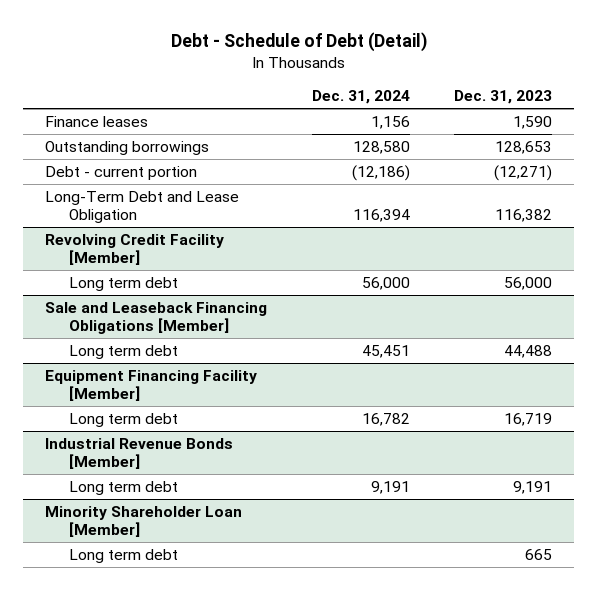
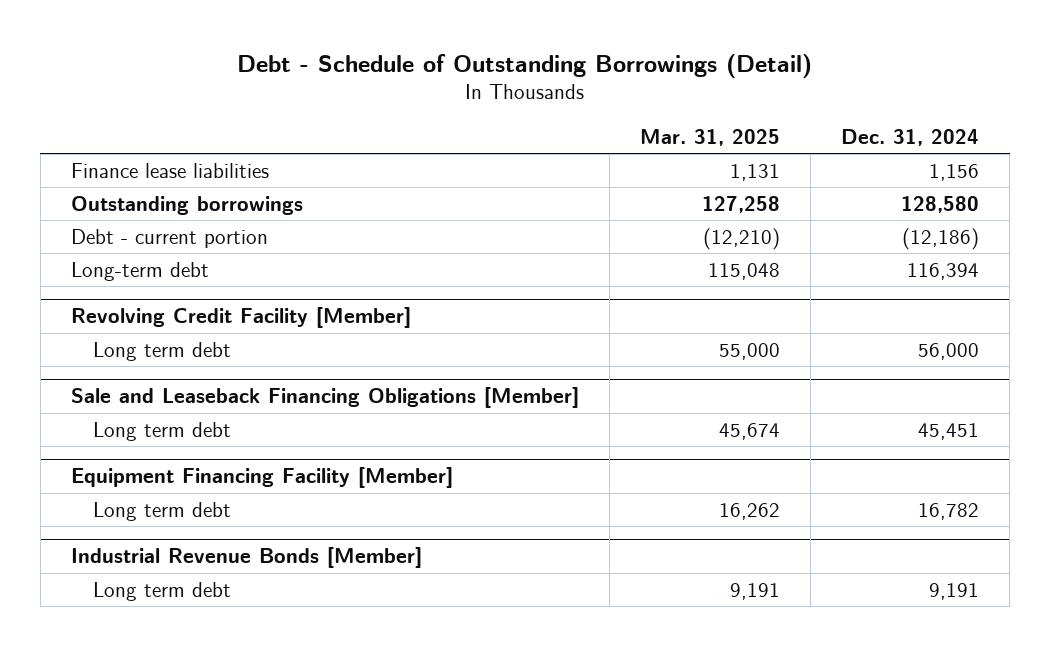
[170,31,427,52] Debt - Schedule of Debt (Detail) -> [236,53,812,78] Debt - Schedule of Outstanding Borrowings (Detail)
[454,89,553,104] Dec. 31, 2023 -> none
none -> [639,128,780,146] Mar. 31, 2025
[45,115,149,127] Finance leases -> [70,162,269,178] Finance lease liabilities
[45,190,240,224] Long-Term Debt and Lease Obligation -> [70,261,209,281] Long-term debt
[45,505,243,538] Minority Shareholder Loan [Member] -> none
[69,548,179,563] Long term debt -> none

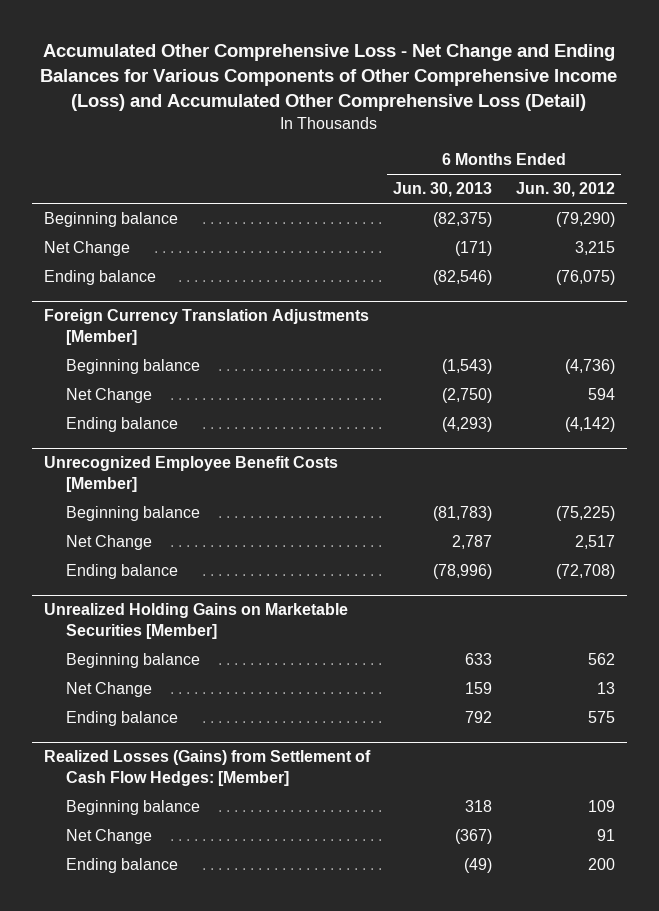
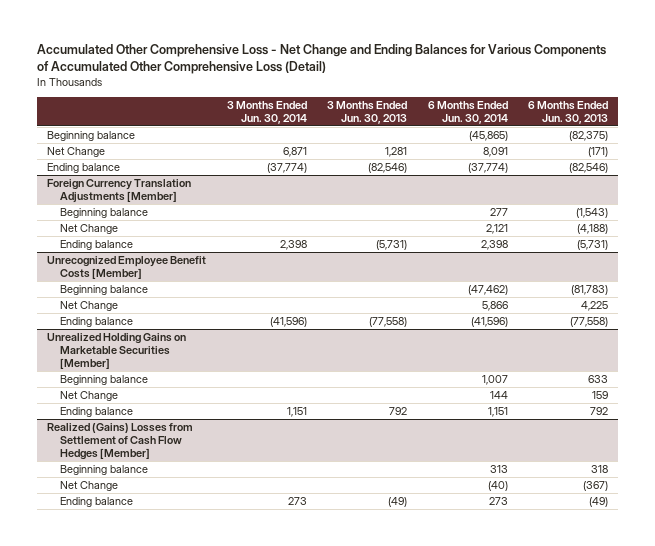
[40,44,618,112] Accumulated Other Comprehensive Loss - Net Change and Ending Balances for Various Components of Other Comprehensive Income (Loss) and Accumulated Other Comprehensive Loss (Detail) -> [37,44,607,75] Accumulated Other Comprehensive Loss - Net Change and Ending Balances for Various Components of Accumulated Other Comprehensive Loss (Detail)
[515,182,615,198] Jun. 30, 2012 -> none
none -> [226,101,307,124] 3 Months Ended Jun. 30, 2014
none -> [327,101,408,124] 3 Months Ended Jun. 30, 2013
none -> [427,101,508,124] 6 Months Ended Jun. 30, 2014
[442,388,493,404] (2,750) -> [576,224,608,235] (4,188)
[442,417,493,433] (4,293) -> [576,240,608,251] (5,731)
[452,535,493,550] 2,787 -> [580,301,608,312] 4,225
[433,564,493,580] (78,996) -> [569,317,608,328] (77,558)
[43,750,371,787] Realized Losses (Gains) from Settlement of Cash Flow Hedges: [Member] -> [47,423,194,460] Realized (Gains) Losses from Settlement of Cash Flow Hedges [Member]

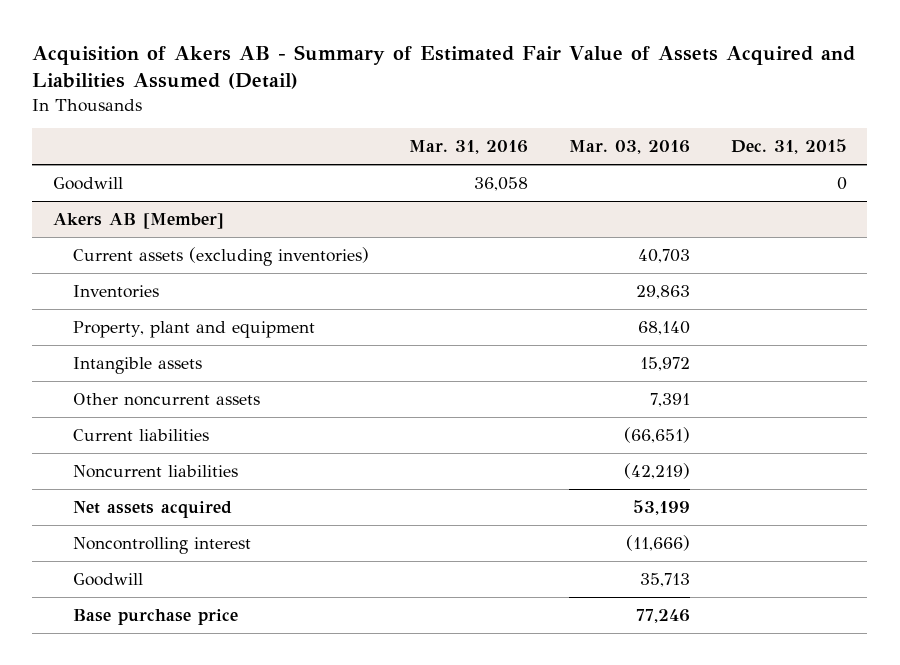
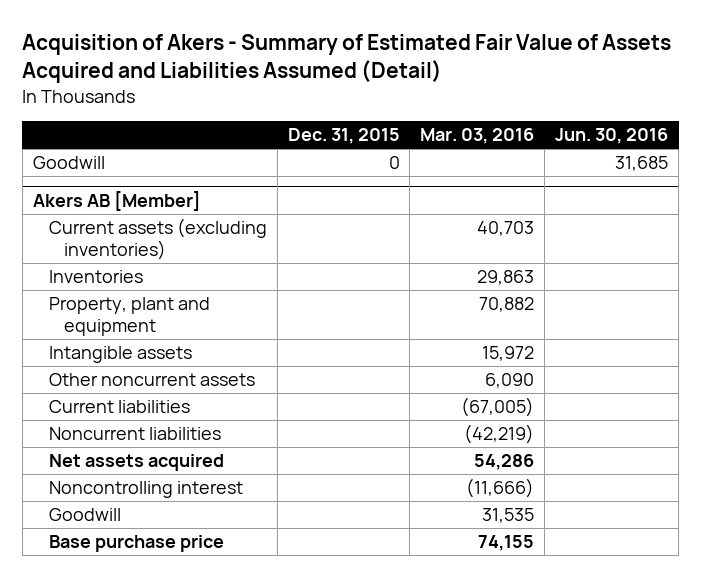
[32,44,856,90] Acquisition of Akers AB - Summary of Estimated Fair Value of Assets Acquired and Liabilities Assumed (Detail) -> [22,34,672,84] Acquisition of Akers - Summary of Estimated Fair Value of Assets Acquired and Liabilities Assumed (Detail)
[409,140,529,155] Mar. 31, 2016 -> none
none -> [555,128,669,145] Jun. 30, 2016
[638,320,691,335] 68,140 -> [479,297,535,313] 70,882
[650,392,691,407] 7,391 -> [485,373,535,389] 6,090
[624,426,691,443] (66,651) -> [461,397,535,418] (67,005)
[633,499,691,515] 53,199 -> [474,454,535,471] 54,286
[640,572,691,587] 35,713 -> [482,508,535,524] 31,535
[636,608,691,623] 77,246 -> [478,535,535,552] 74,155

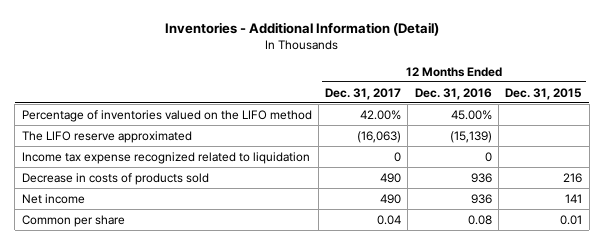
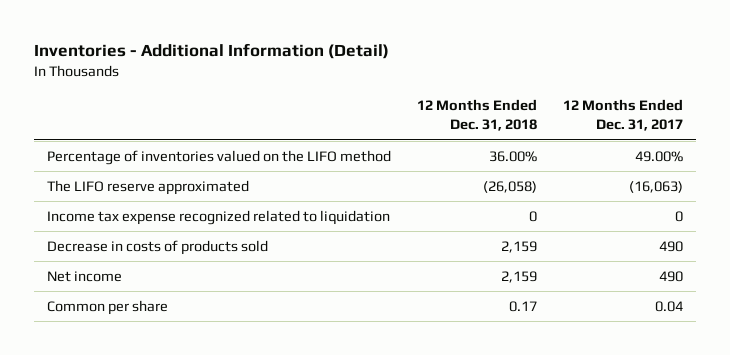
[414,87,492,100] Dec. 31, 2016 -> none
[505,87,583,100] Dec. 31, 2015 -> none
none -> [417,99,538,132] 12 Months Ended Dec. 31, 2018
[360,109,402,120] 42.00% -> [635,150,684,162] 49.00%

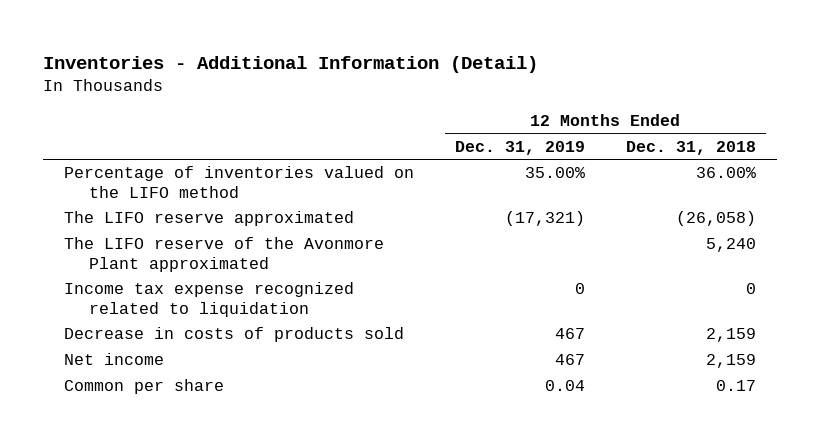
[563,99,684,132] 12 Months Ended Dec. 31, 2017 -> none
none -> [454,140,585,155] Dec. 31, 2019
none -> [63,237,384,272] The LIFO reserve of the Avonmore Plant approximated

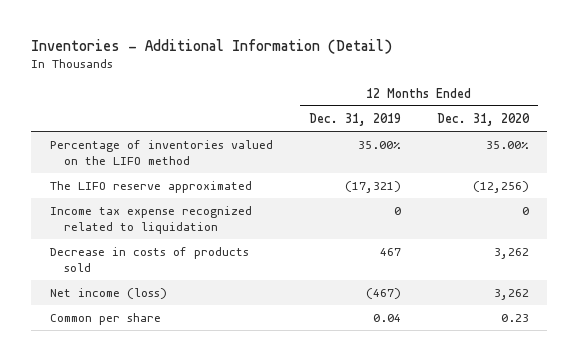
[626,140,757,155] Dec. 31, 2018 -> none
none -> [437,112,531,126] Dec. 31, 2020
[63,237,384,272] The LIFO reserve of the Avonmore Plant approximated -> none
[63,353,164,366] Net income -> [49,287,167,299] Net income (loss)
[554,354,585,366] 467 -> [365,287,401,299] (467)

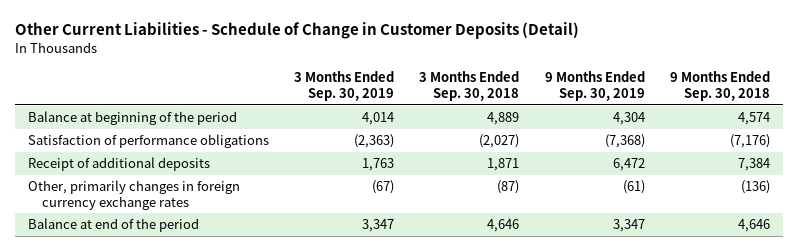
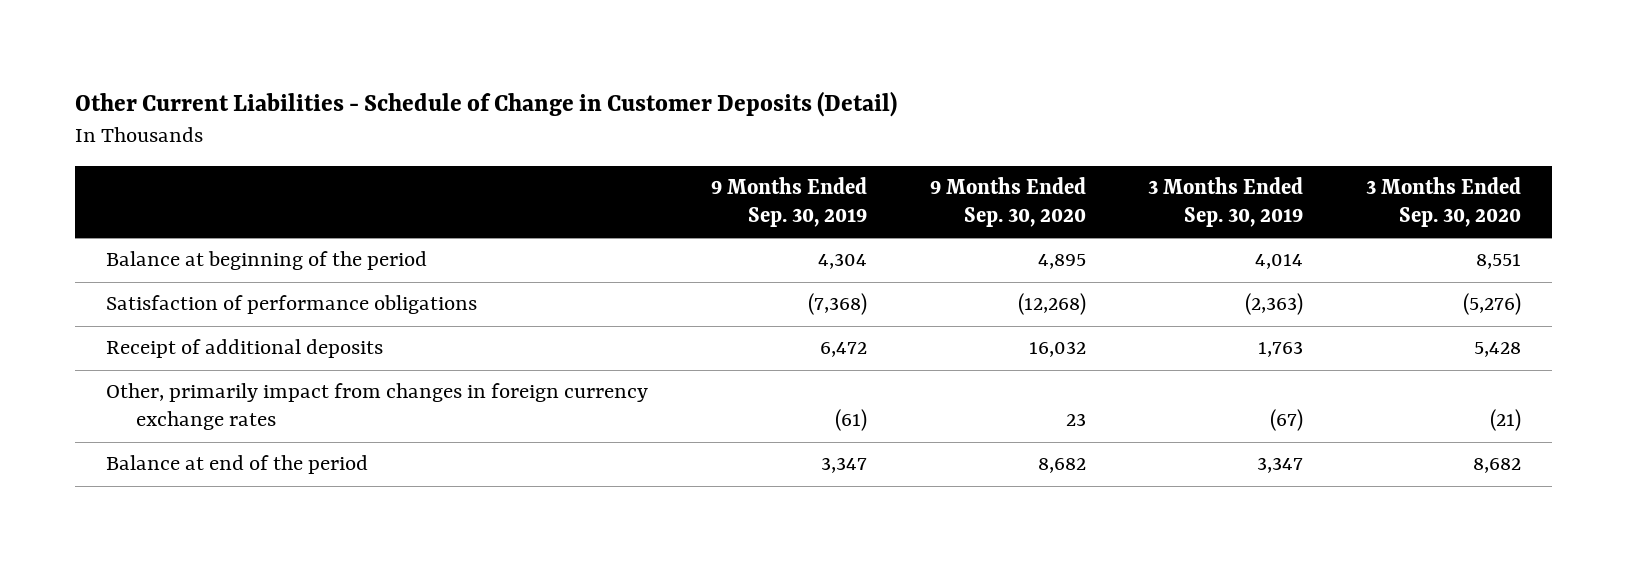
[419,71,520,102] 3 Months Ended Sep. 30, 2018 -> none
[670,71,771,102] 9 Months Ended Sep. 30, 2018 -> none
none -> [929,177,1086,228] 9 Months Ended Sep. 30, 2020
none -> [1365,177,1521,228] 3 Months Ended Sep. 30, 2020
[27,180,240,210] Other, primarily changes in foreign currency exchange rates -> [106,383,649,431] Other, primarily impact from changes in foreign currency exchange rates

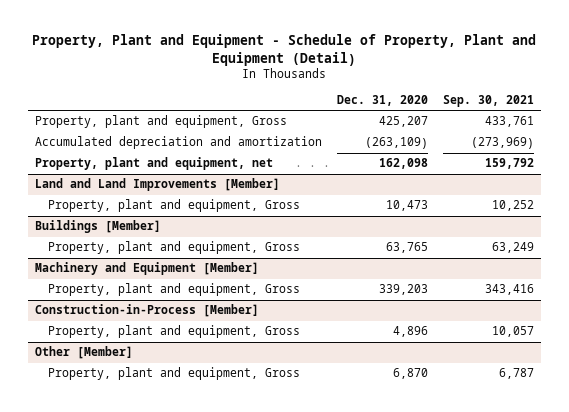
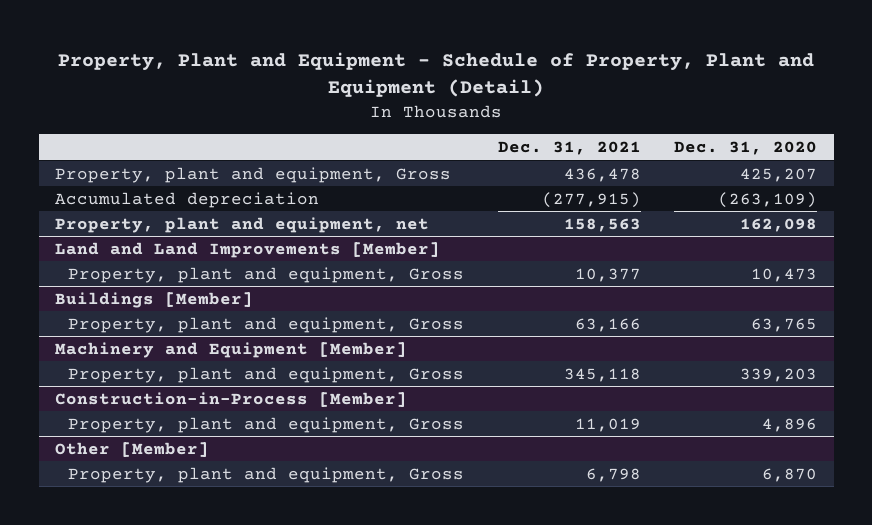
[442,95,534,108] Sep. 30, 2021 -> none
none -> [497,141,641,156] Dec. 31, 2021
[35,136,323,150] Accumulated depreciation and amortization -> [55,191,320,208] Accumulated depreciation

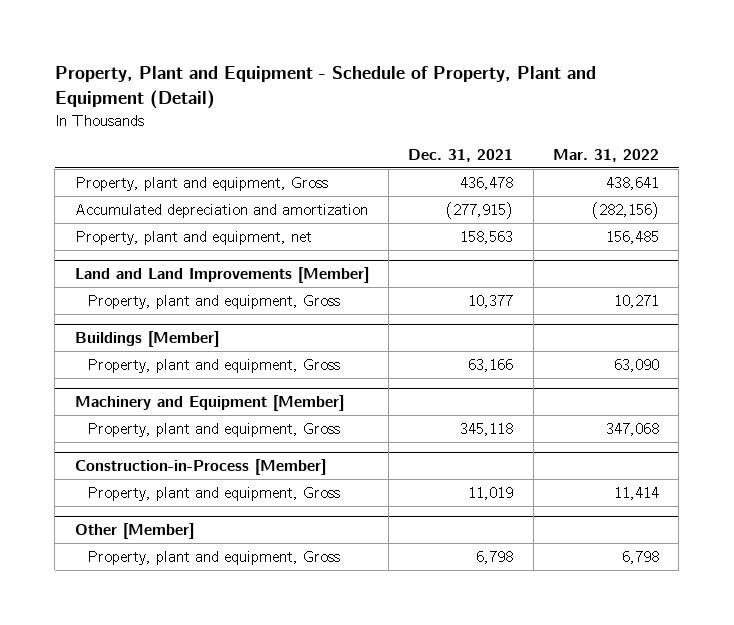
[674,141,818,156] Dec. 31, 2020 -> none
none -> [553,149,660,163] Mar. 31, 2022
[55,191,320,208] Accumulated depreciation -> [74,203,368,218] Accumulated depreciation and amortization

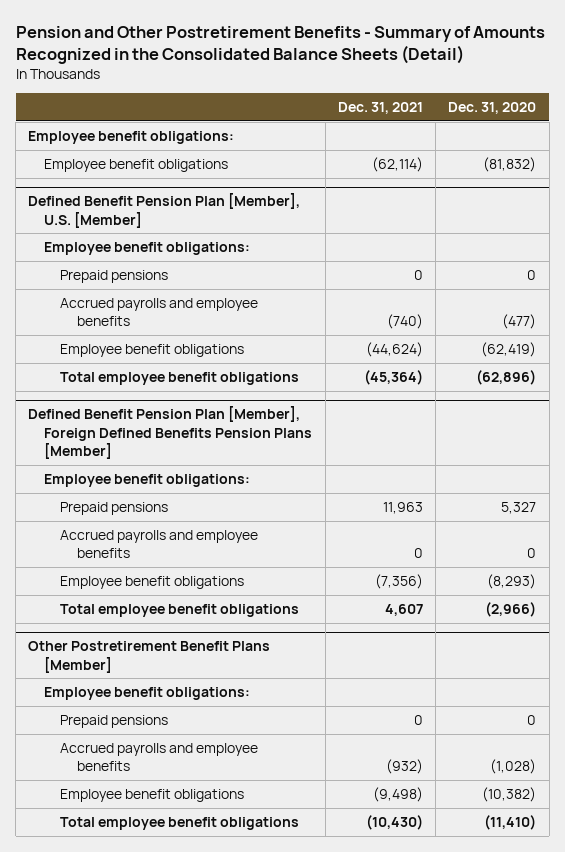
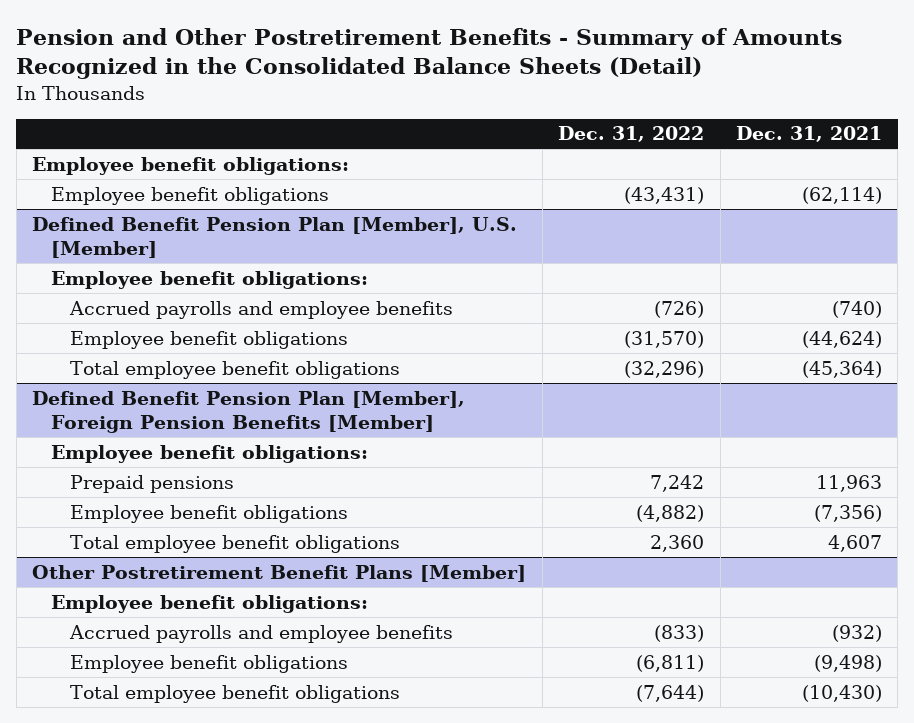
[448,101,537,114] Dec. 31, 2020 -> none
none -> [558,126,705,143] Dec. 31, 2022
[60,270,169,284] Prepaid pensions -> none
[28,406,313,459] Defined Benefit Pension Plan [Member], Foreign Defined Benefits Pension Plans [Member] -> [32,390,466,433] Defined Benefit Pension Plan [Member], Foreign Pension Benefits [Member]
[60,530,259,559] Accrued payrolls and employee benefits -> none
[60,715,169,729] Prepaid pensions -> none

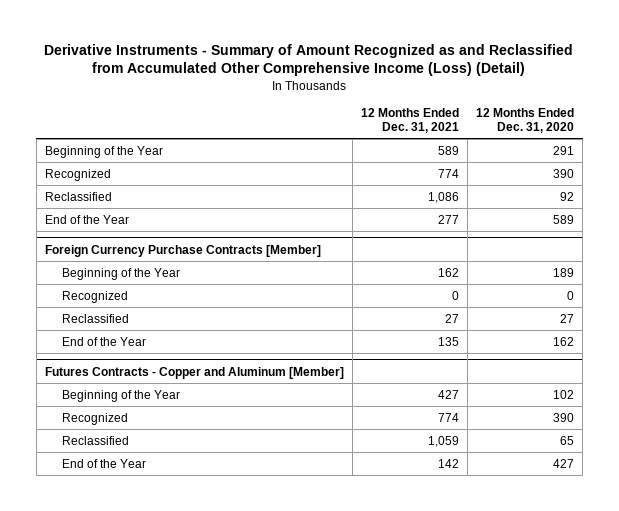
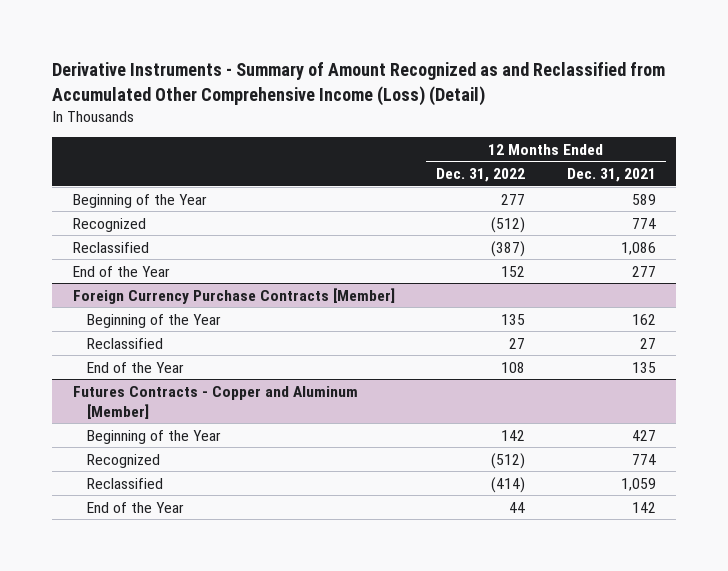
[476,108,575,134] 12 Months Ended Dec. 31, 2020 -> none
none -> [436,168,526,183] Dec. 31, 2022
[61,290,128,303] Recognized -> none

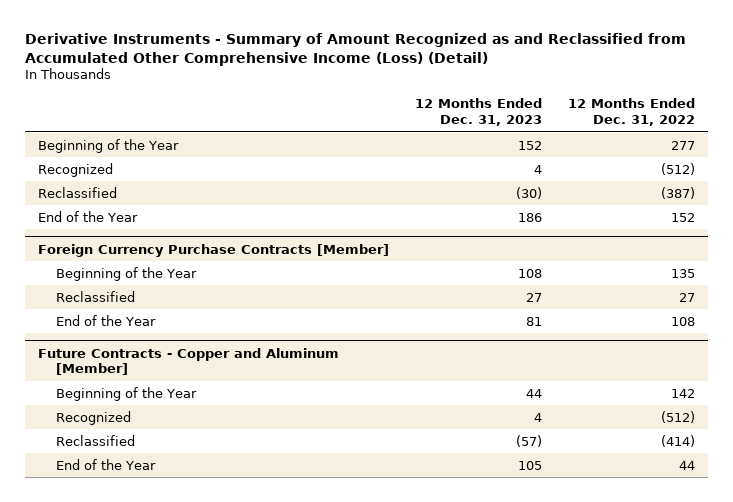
[566,168,656,183] Dec. 31, 2021 -> none
none -> [414,98,542,126] 12 Months Ended Dec. 31, 2023
[72,385,358,419] Futures Contracts - Copper and Aluminum [Member] -> [37,347,339,376] Future Contracts - Copper and Aluminum [Member]

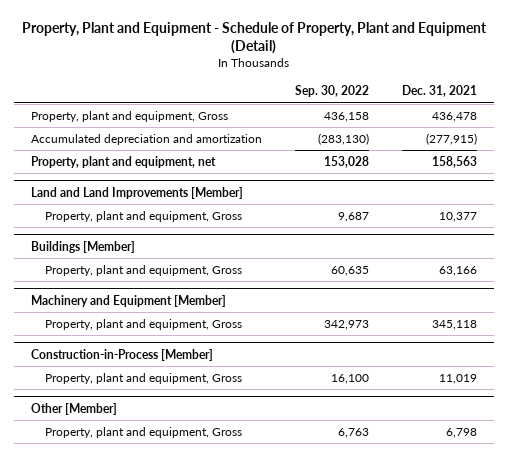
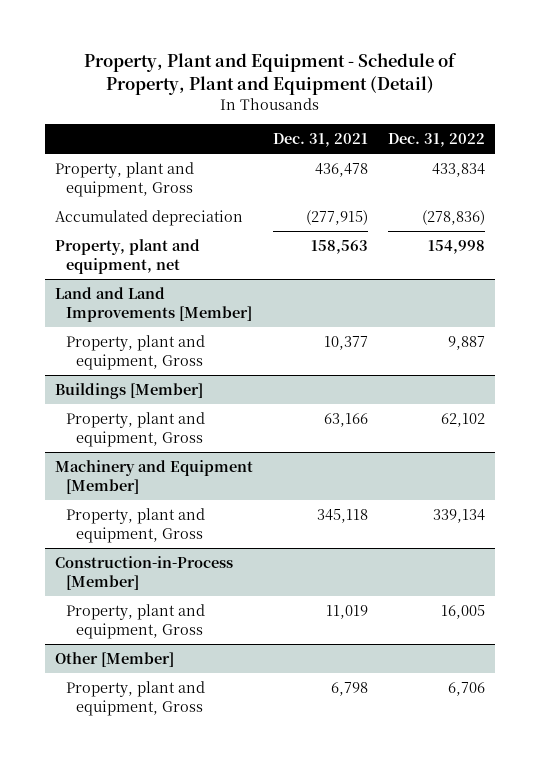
[295,85,370,98] Sep. 30, 2022 -> none
none -> [387,133,485,148] Dec. 31, 2022
[30,133,262,145] Accumulated depreciation and amortization -> [54,210,243,227] Accumulated depreciation

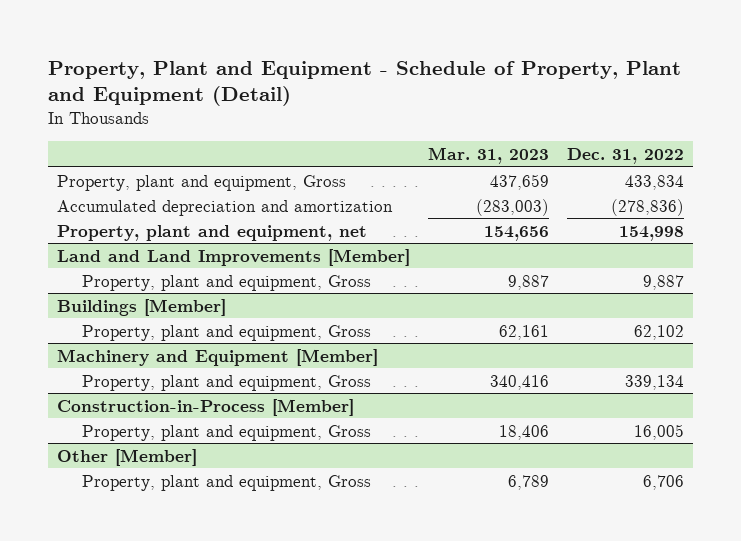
[272,133,368,148] Dec. 31, 2021 -> none
none -> [427,146,549,164] Mar. 31, 2023
[54,210,243,227] Accumulated depreciation -> [57,199,394,216] Accumulated depreciation and amortization

